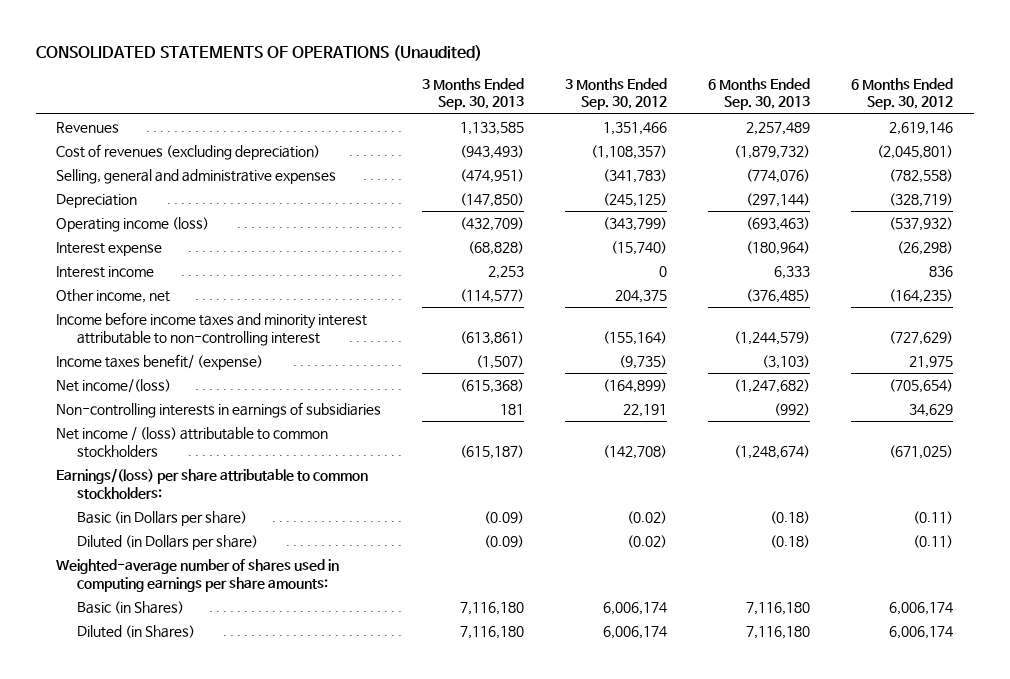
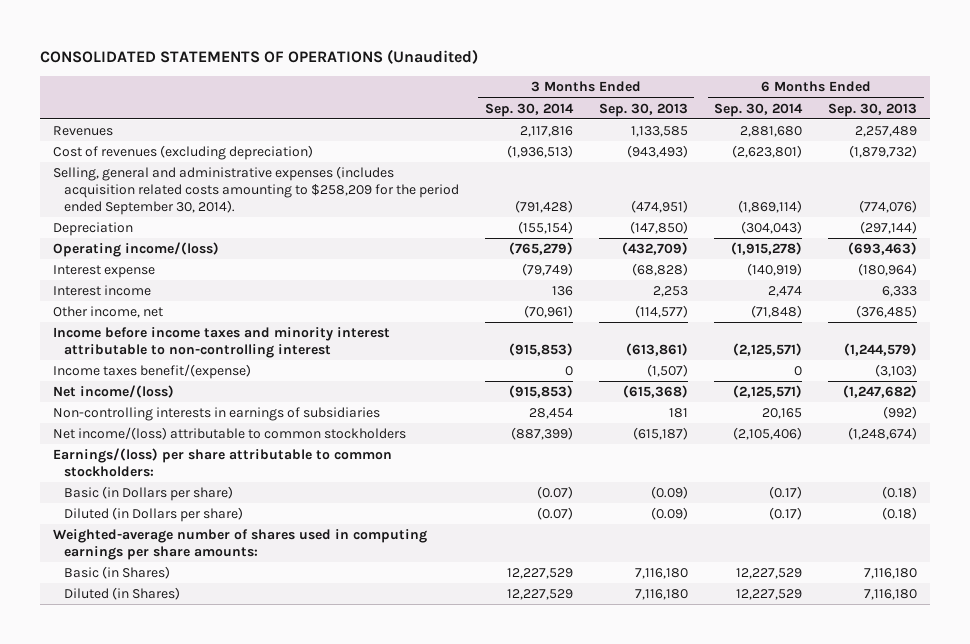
[565,78,668,111] 3 Months Ended Sep. 30, 2012 -> none
[851,78,954,111] 6 Months Ended Sep. 30, 2012 -> none
none -> [484,102,574,117] Sep. 30, 2014
none -> [714,102,804,117] Sep. 30, 2014
[56,169,337,185] Selling, general and administrative expenses -> [53,166,459,215] Selling, general and administrative expenses (includes acquisition related costs amounting to $258,209 for the period ended September 30, 2014).
[56,217,210,233] Operating income (loss) -> [53,242,220,258] Operating income/(loss)
[56,354,264,371] Income taxes benefit/ (expense) -> [53,364,252,380] Income taxes benefit/(expense)
[56,427,329,458] Net income / (loss) attributable to common stockholders -> [53,427,407,441] Net income/(loss) attributable to common stockholders

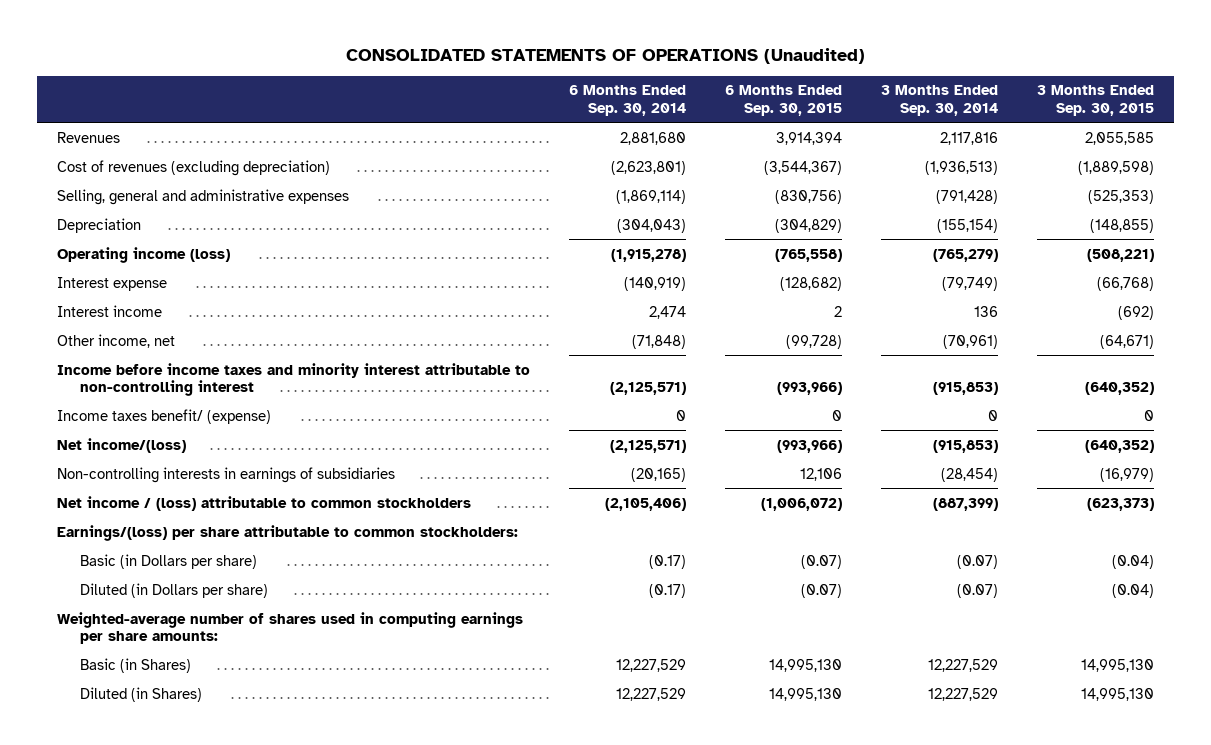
[598,102,688,117] Sep. 30, 2013 -> none
[828,102,918,117] Sep. 30, 2013 -> none
none -> [725,85,843,116] 6 Months Ended Sep. 30, 2015
none -> [1037,85,1155,116] 3 Months Ended Sep. 30, 2015
[53,166,459,215] Selling, general and administrative expenses (includes acquisition related costs amounting to $258,209 for the period ended September 30, 2014). -> [56,188,349,205] Selling, general and administrative expenses
[53,242,220,258] Operating income/(loss) -> [56,246,230,263] Operating income (loss)
[53,364,252,380] Income taxes benefit/(expense) -> [56,408,271,424] Income taxes benefit/ (expense)
[528,408,573,420] 28,454 -> [941,467,999,482] (28,454)
[762,408,803,420] 20,165 -> [631,467,687,482] (20,165)
[53,427,407,441] Net income/(loss) attributable to common stockholders -> [56,495,471,511] Net income / (loss) attributable to common stockholders

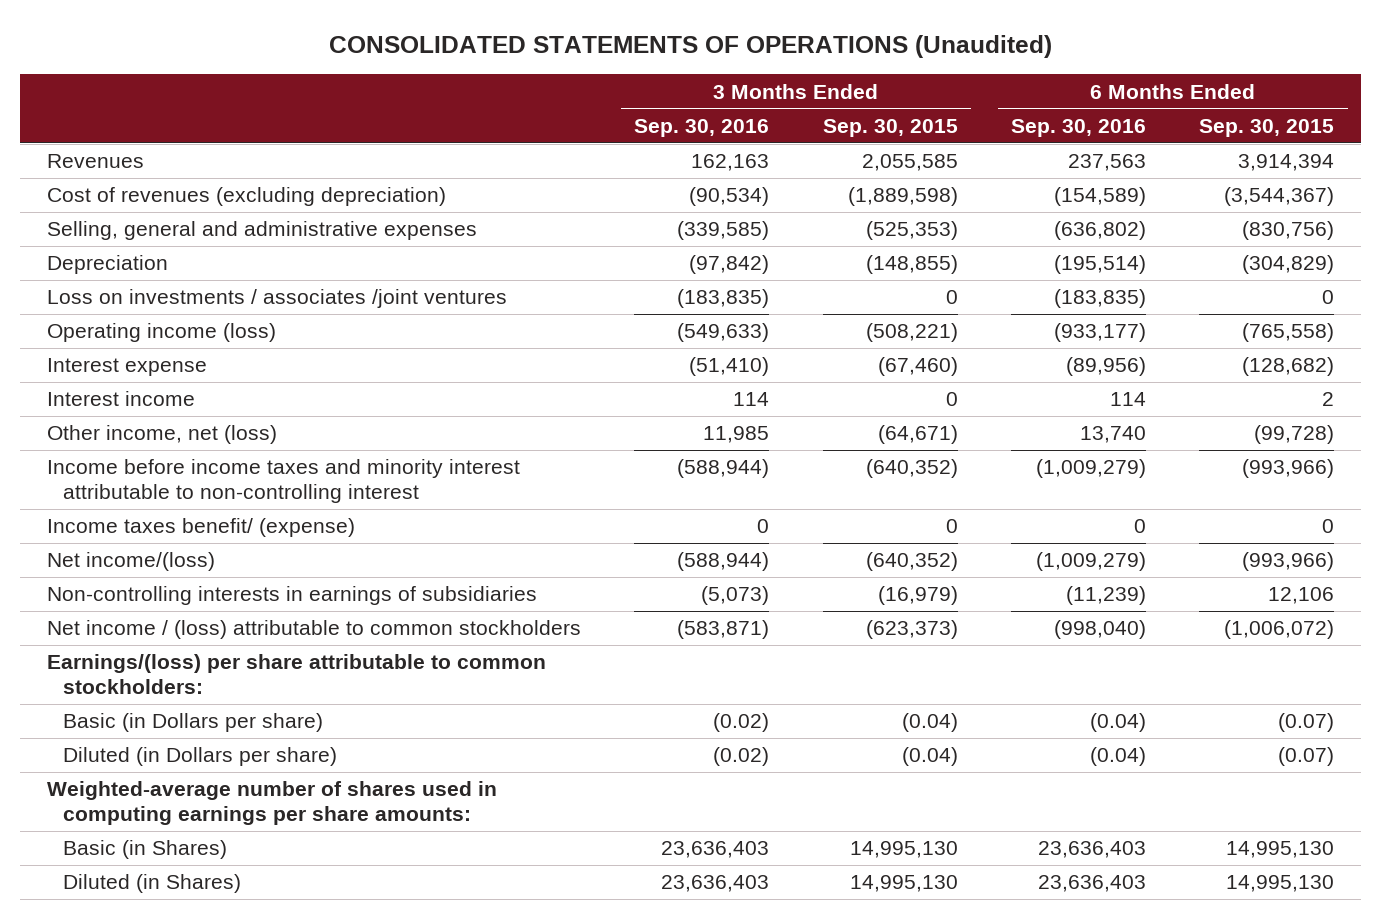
[569,85,687,116] 6 Months Ended Sep. 30, 2014 -> none
[881,85,999,116] 3 Months Ended Sep. 30, 2014 -> none
none -> [634,118,770,137] Sep. 30, 2016
none -> [1010,118,1146,137] Sep. 30, 2016
none -> [46,289,507,309] Loss on investments / associates /joint ventures
[1097,276,1155,291] (66,768) -> [877,357,958,377] (67,460)
[1118,305,1155,320] (692) -> [945,392,958,407] 0
[56,333,175,348] Other income, net -> [46,425,277,445] Other income, net (loss)

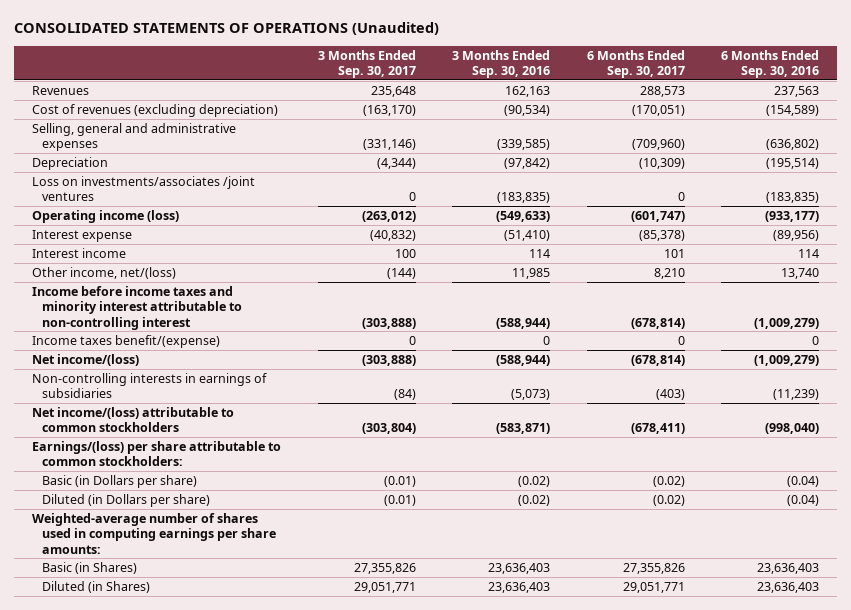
[822,118,958,137] Sep. 30, 2015 -> none
[1199,118,1335,137] Sep. 30, 2015 -> none
none -> [317,49,416,79] 3 Months Ended Sep. 30, 2017
none -> [586,49,685,79] 6 Months Ended Sep. 30, 2017
[46,289,507,309] Loss on investments / associates /joint ventures -> [32,175,256,202] Loss on investments/associates /joint ventures
[46,425,277,445] Other income, net (loss) -> [32,266,177,279] Other income, net/(loss)
[46,518,355,538] Income taxes benefit/ (expense) -> [32,334,221,348] Income taxes benefit/(expense)
[46,620,581,640] Net income / (loss) attributable to common stockholders -> [32,406,235,433] Net income/(loss) attributable to common stockholders

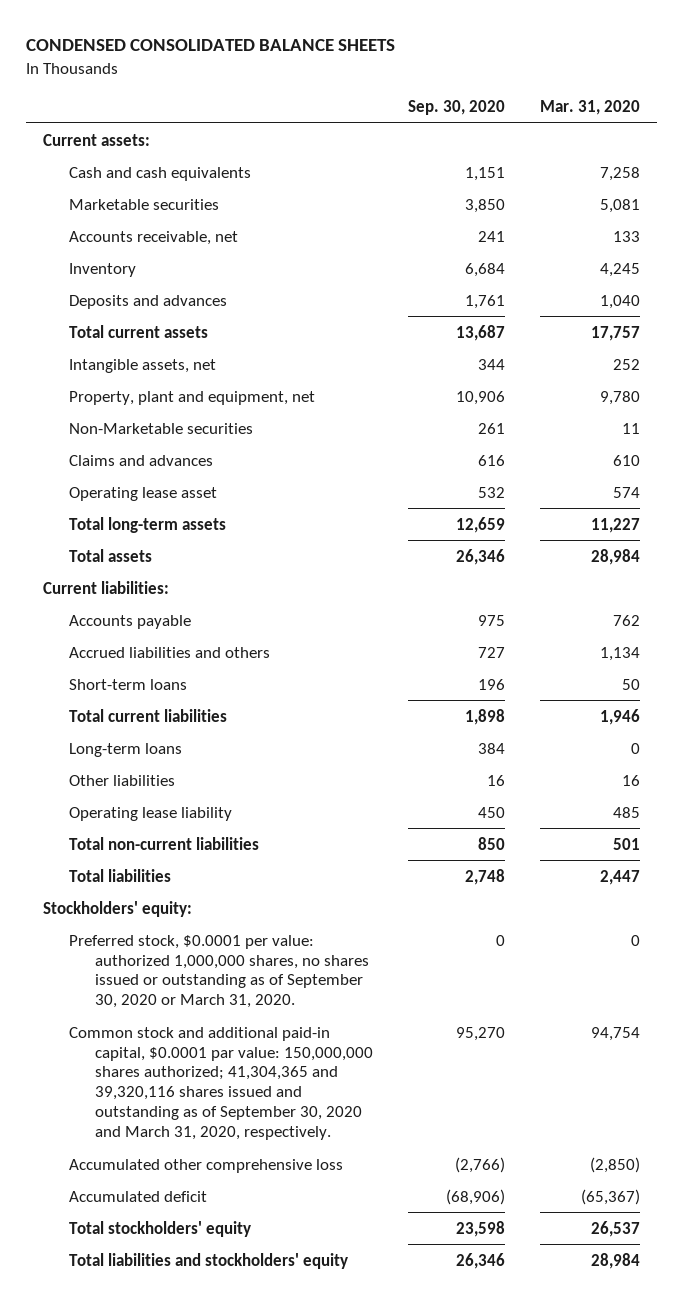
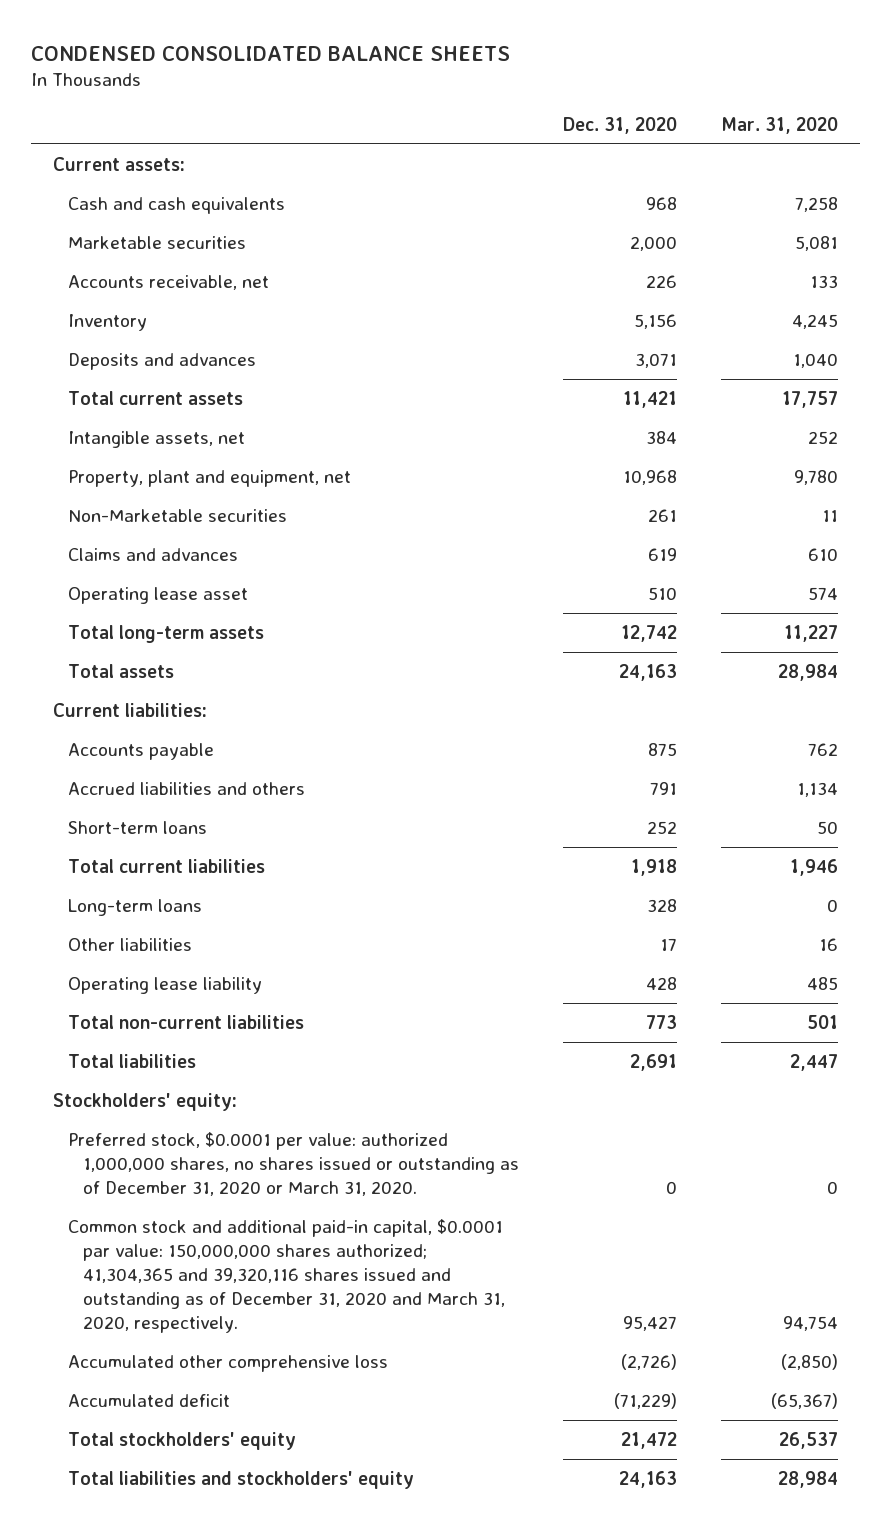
[408,100,506,116] Sep. 30, 2020 -> none
none -> [562,116,677,134] Dec. 31, 2020
[69,934,370,1009] Preferred stock, $0.0001 per value: authorized 1,000,000 shares, no shares issued or outstanding as of September 30, 2020 or March 31, 2020. -> [67,1131,519,1196] Preferred stock, $0.0001 per value: authorized 1,000,000 shares, no shares issued or outstanding as of December 31, 2020 or March 31, 2020.
[69,1026,374,1141] Common stock and additional paid-in capital, $0.0001 par value: 150,000,000 shares authorized; 41,304,365 and 39,320,116 shares issued and outstanding as of September 30, 2020 and March 31, 2020, respectively. -> [67,1218,505,1333] Common stock and additional paid-in capital, $0.0001 par value: 150,000,000 shares authorized; 41,304,365 and 39,320,116 shares issued and outstanding as of December 31, 2020 and March 31, 2020, respectively.

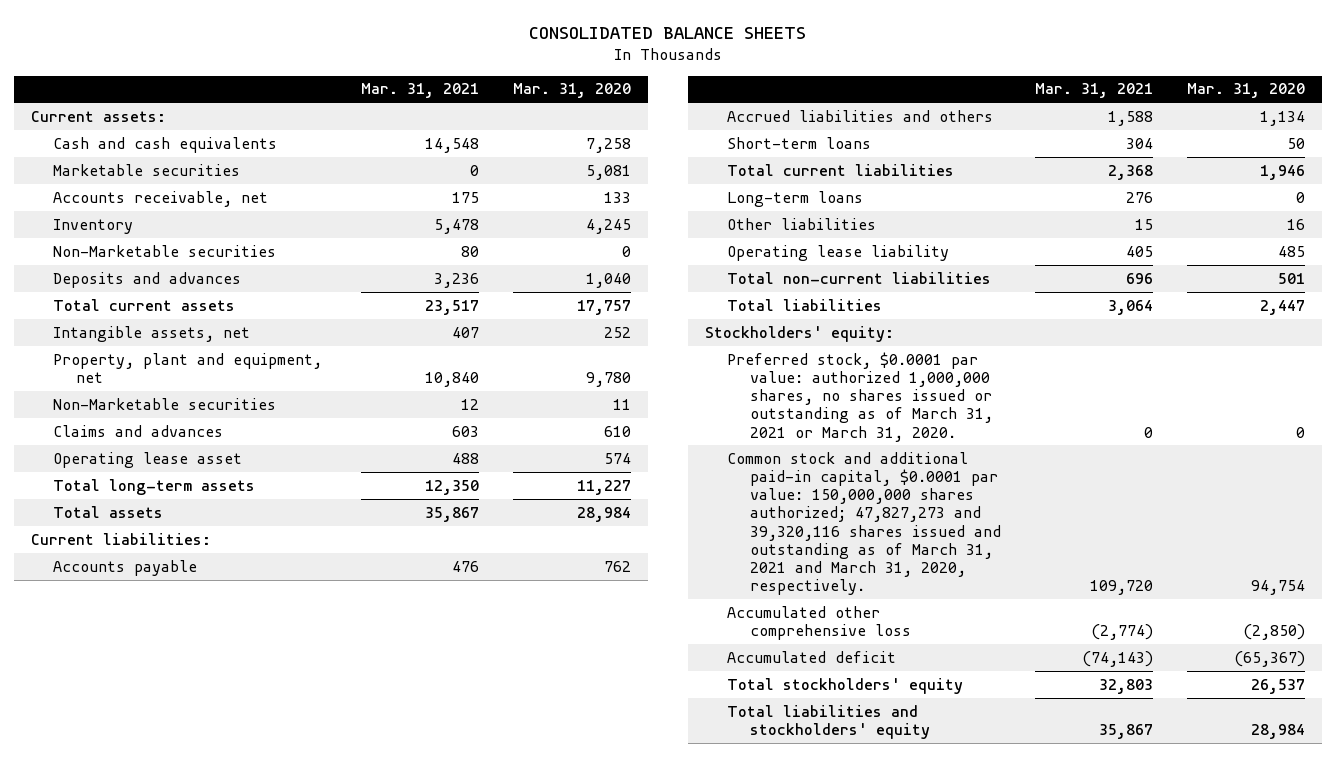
[31,45,511,61] CONDENSED CONSOLIDATED BALANCE SHEETS -> [528,26,806,39] CONSOLIDATED BALANCE SHEETS
[562,116,677,134] Dec. 31, 2020 -> none
none -> [361,83,480,99] Mar. 31, 2021
none -> [53,244,277,257] Non-Marketable securities
[67,1131,519,1196] Preferred stock, $0.0001 per value: authorized 1,000,000 shares, no shares issued or outstanding as of December 31, 2020 or March 31, 2020. -> [727,351,993,442] Preferred stock, $0.0001 par value: authorized 1,000,000 shares, no shares issued or outstanding as of March 31, 2021 or March 31, 2020.
[67,1218,505,1333] Common stock and additional paid-in capital, $0.0001 par value: 150,000,000 shares authorized; 41,304,365 and 39,320,116 shares issued and outstanding as of December 31, 2020 and March 31, 2020, respectively. -> [727,451,1001,596] Common stock and additional paid-in capital, $0.0001 par value: 150,000,000 shares authorized; 47,827,273 and 39,320,116 shares issued and outstanding as of March 31, 2021 and March 31, 2020, respectively.

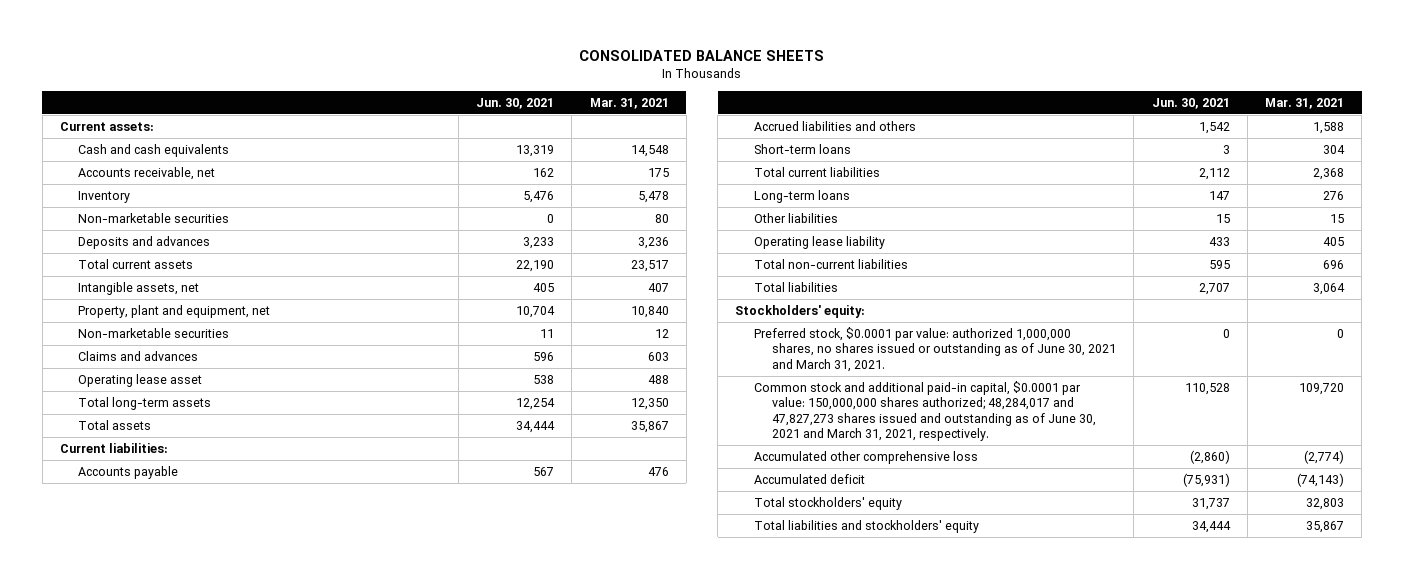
[513,83,632,99] Mar. 31, 2020 -> none
none -> [476,97,555,109] Jun. 30, 2021
[53,163,241,176] Marketable securities -> none
[53,244,277,257] Non-Marketable securities -> [78,212,230,223] Non-marketable securities
[53,397,277,410] Non-Marketable securities -> [78,327,230,338] Non-marketable securities
[727,351,993,442] Preferred stock, $0.0001 par value: authorized 1,000,000 shares, no shares issued or outstanding as of March 31, 2021 or March 31, 2020. -> [753,326,1117,372] Preferred stock, $0.0001 par value: authorized 1,000,000 shares, no shares issued or outstanding as of June 30, 2021 and March 31, 2021.
[727,451,1001,596] Common stock and additional paid-in capital, $0.0001 par value: 150,000,000 shares authorized; 47,827,273 and 39,320,116 shares issued and outstanding as of March 31, 2021 and March 31, 2020, respectively. -> [753,380,1097,442] Common stock and additional paid-in capital, $0.0001 par value: 150,000,000 shares authorized; 48,284,017 and 47,827,273 shares issued and outstanding as of June 30, 2021 and March 31, 2021, respectively.

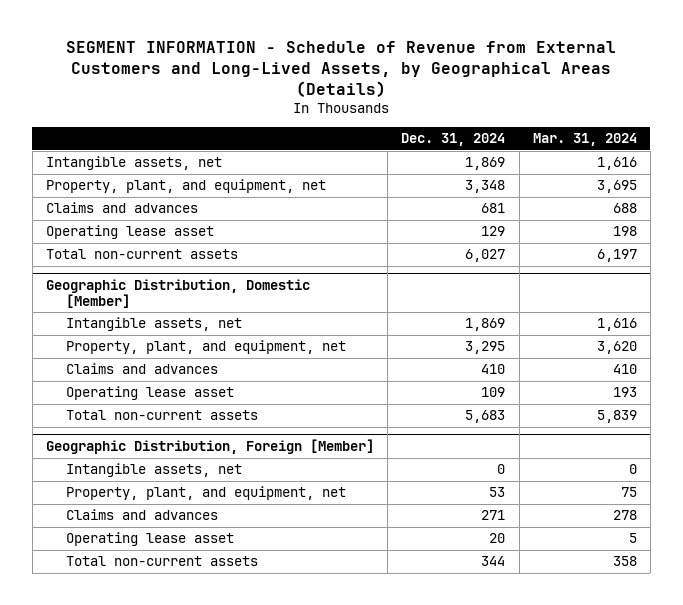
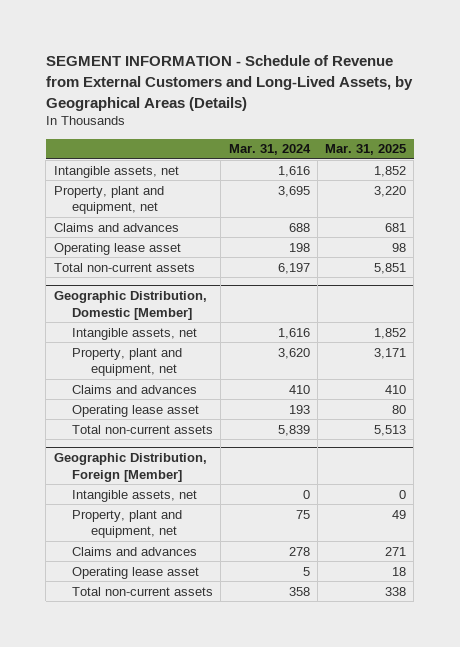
[401,133,506,147] Dec. 31, 2024 -> none
none -> [325,144,407,156] Mar. 31, 2025
[45,179,326,194] Property, plant, and equipment, net -> [53,185,164,215] Property, plant and equipment, net
[65,340,346,355] Property, plant, and equipment, net -> [72,347,183,377] Property, plant and equipment, net
[65,486,346,501] Property, plant, and equipment, net -> [72,509,183,539] Property, plant and equipment, net

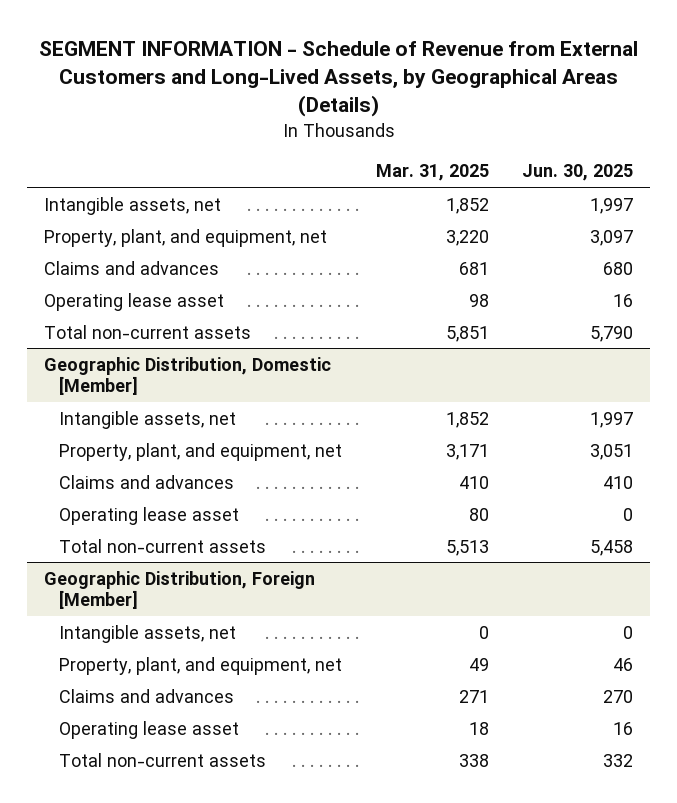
[228,144,311,156] Mar. 31, 2024 -> none
none -> [522,164,634,182] Jun. 30, 2025
[53,185,164,215] Property, plant and equipment, net -> [44,228,328,247] Property, plant, and equipment, net
[72,347,183,377] Property, plant and equipment, net -> [59,442,343,461] Property, plant, and equipment, net
[72,509,183,539] Property, plant and equipment, net -> [59,656,343,675] Property, plant, and equipment, net

